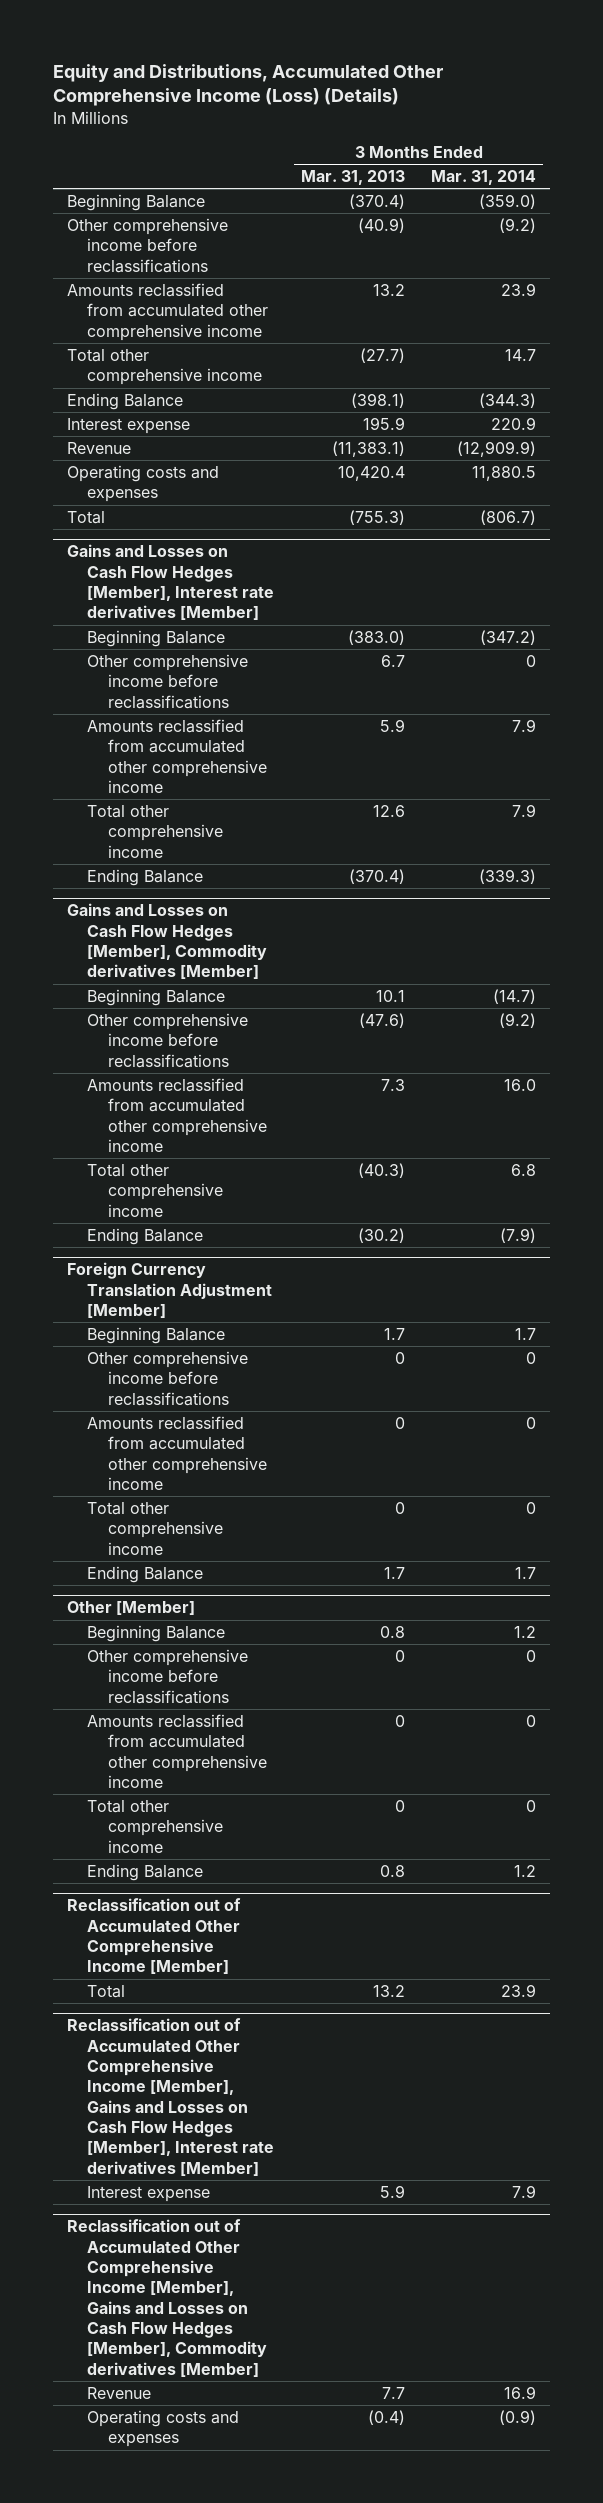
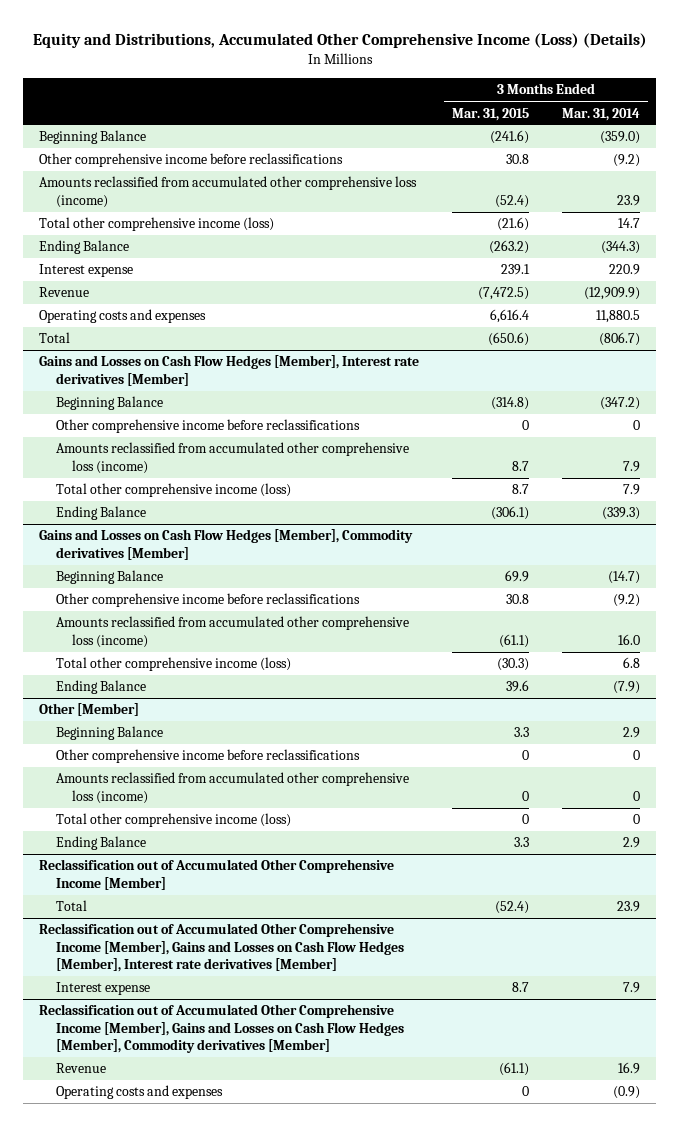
[300,169,405,185] Mar. 31, 2013 -> none
none -> [452,107,530,121] Mar. 31, 2015
[66,282,269,341] Amounts reclassified from accumulated other comprehensive income -> [39,176,418,208] Amounts reclassified from accumulated other comprehensive loss (income)
[66,348,263,386] Total other comprehensive income -> [39,217,275,232] Total other comprehensive income (loss)
[87,718,268,794] Amounts reclassified from accumulated other comprehensive income -> [55,442,409,474] Amounts reclassified from accumulated other comprehensive loss (income)
[87,804,224,858] Total other comprehensive income -> [55,483,291,498] Total other comprehensive income (loss)
[87,1077,268,1153] Amounts reclassified from accumulated other comprehensive income -> [55,616,409,648] Amounts reclassified from accumulated other comprehensive loss (income)
[87,1163,224,1217] Total other comprehensive income -> [55,657,291,672] Total other comprehensive income (loss)
[66,1262,273,1318] Foreign Currency Translation Adjustment [Member] -> none
[87,1326,226,1344] Beginning Balance -> none
[87,1350,249,1406] Other comprehensive income before reclassifications -> none
[87,1415,268,1491] Amounts reclassified from accumulated other comprehensive income -> none
[87,1501,224,1555] Total other comprehensive income -> none
[87,1565,204,1583] Ending Balance -> none
[514,1625,537,1638] 1.2 -> [623,727,641,739] 2.9
[87,1713,268,1789] Amounts reclassified from accumulated other comprehensive income -> [55,772,409,804] Amounts reclassified from accumulated other comprehensive loss (income)
[87,1799,224,1853] Total other comprehensive income -> [55,813,291,828] Total other comprehensive income (loss)
[514,1864,537,1877] 1.2 -> [623,837,641,849] 2.9

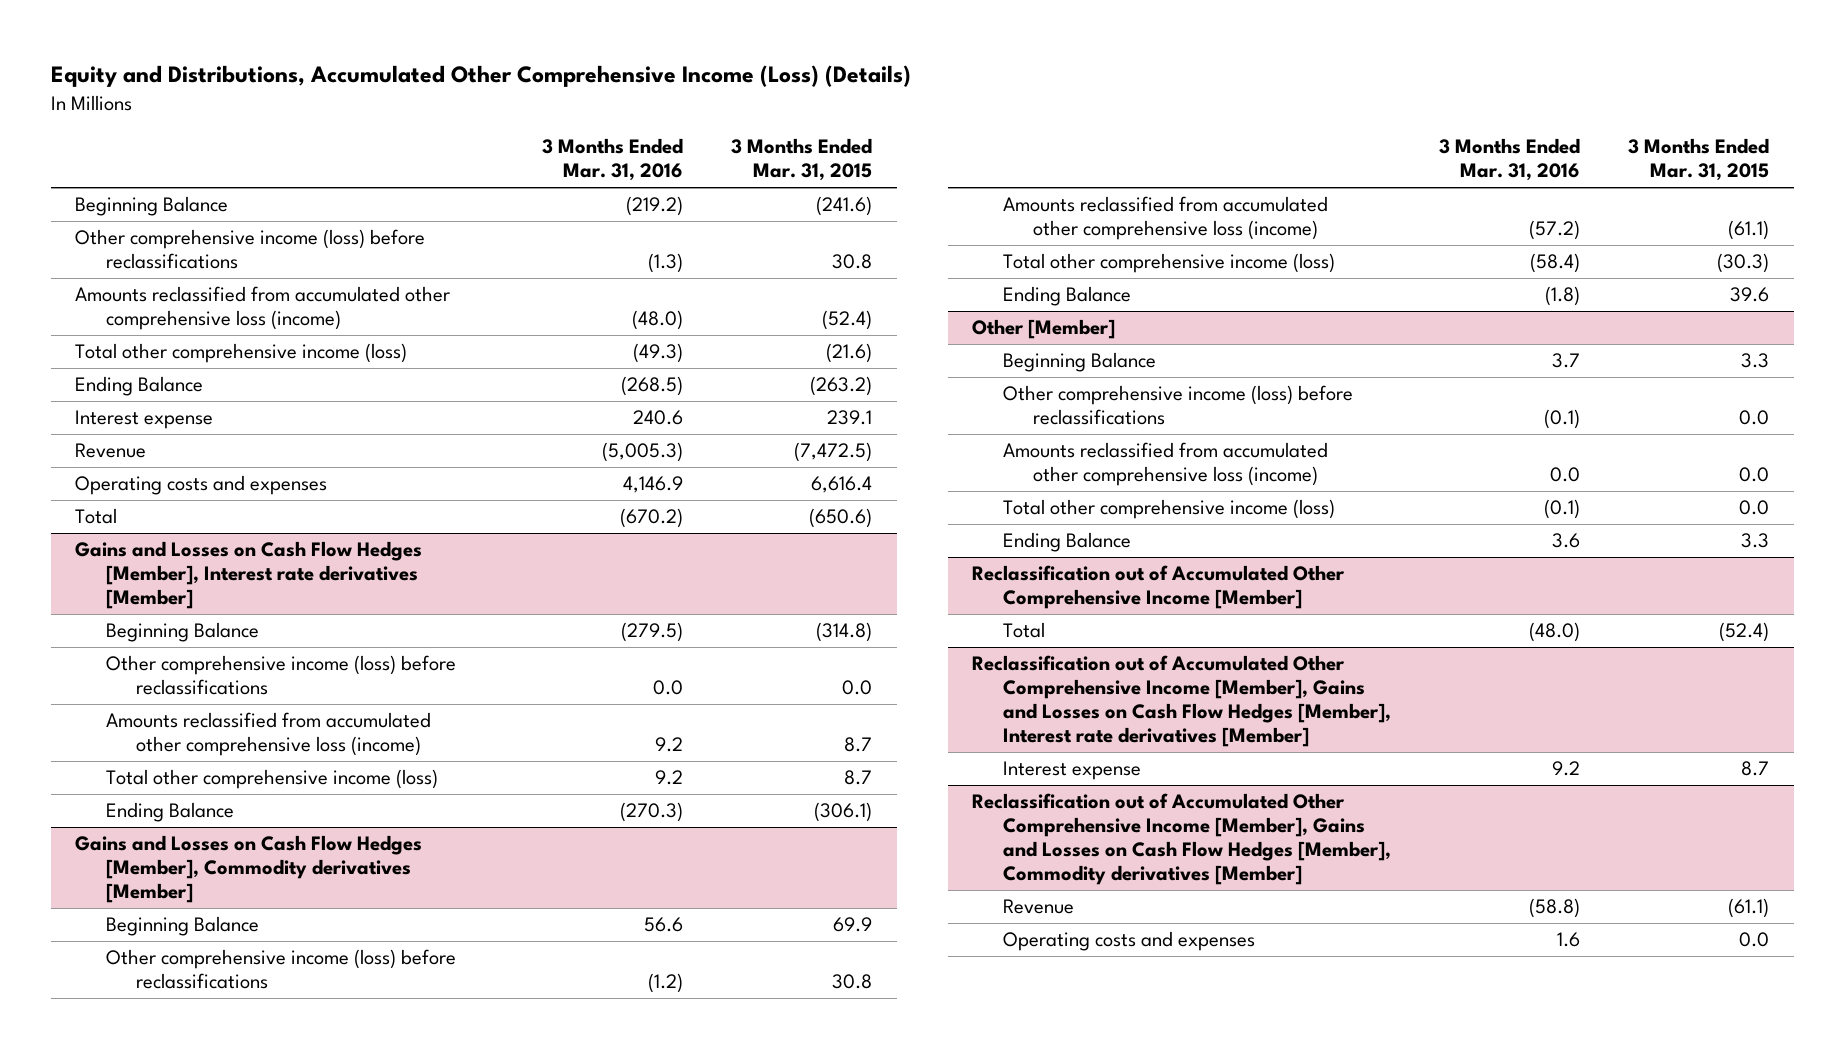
[562,107,641,121] Mar. 31, 2014 -> none
none -> [542,138,684,182] 3 Months Ended Mar. 31, 2016
[39,153,344,168] Other comprehensive income before reclassifications -> [74,229,425,270] Other comprehensive income (loss) before reclassifications
[55,419,360,434] Other comprehensive income before reclassifications -> [105,655,456,696] Other comprehensive income (loss) before reclassifications
[522,420,530,431] 0 -> [842,680,873,696] 0.0
[55,593,360,608] Other comprehensive income before reclassifications -> [105,949,456,990] Other comprehensive income (loss) before reclassifications
[55,749,360,764] Other comprehensive income before reclassifications -> [1002,385,1353,426] Other comprehensive income (loss) before reclassifications
[522,750,530,761] 0 -> [1739,410,1770,426] 0.0
[522,790,530,801] 0 -> [1739,467,1770,483] 0.0
[522,814,530,825] 0 -> [1739,500,1770,516] 0.0
[522,1086,530,1097] 0 -> [1739,932,1770,948] 0.0

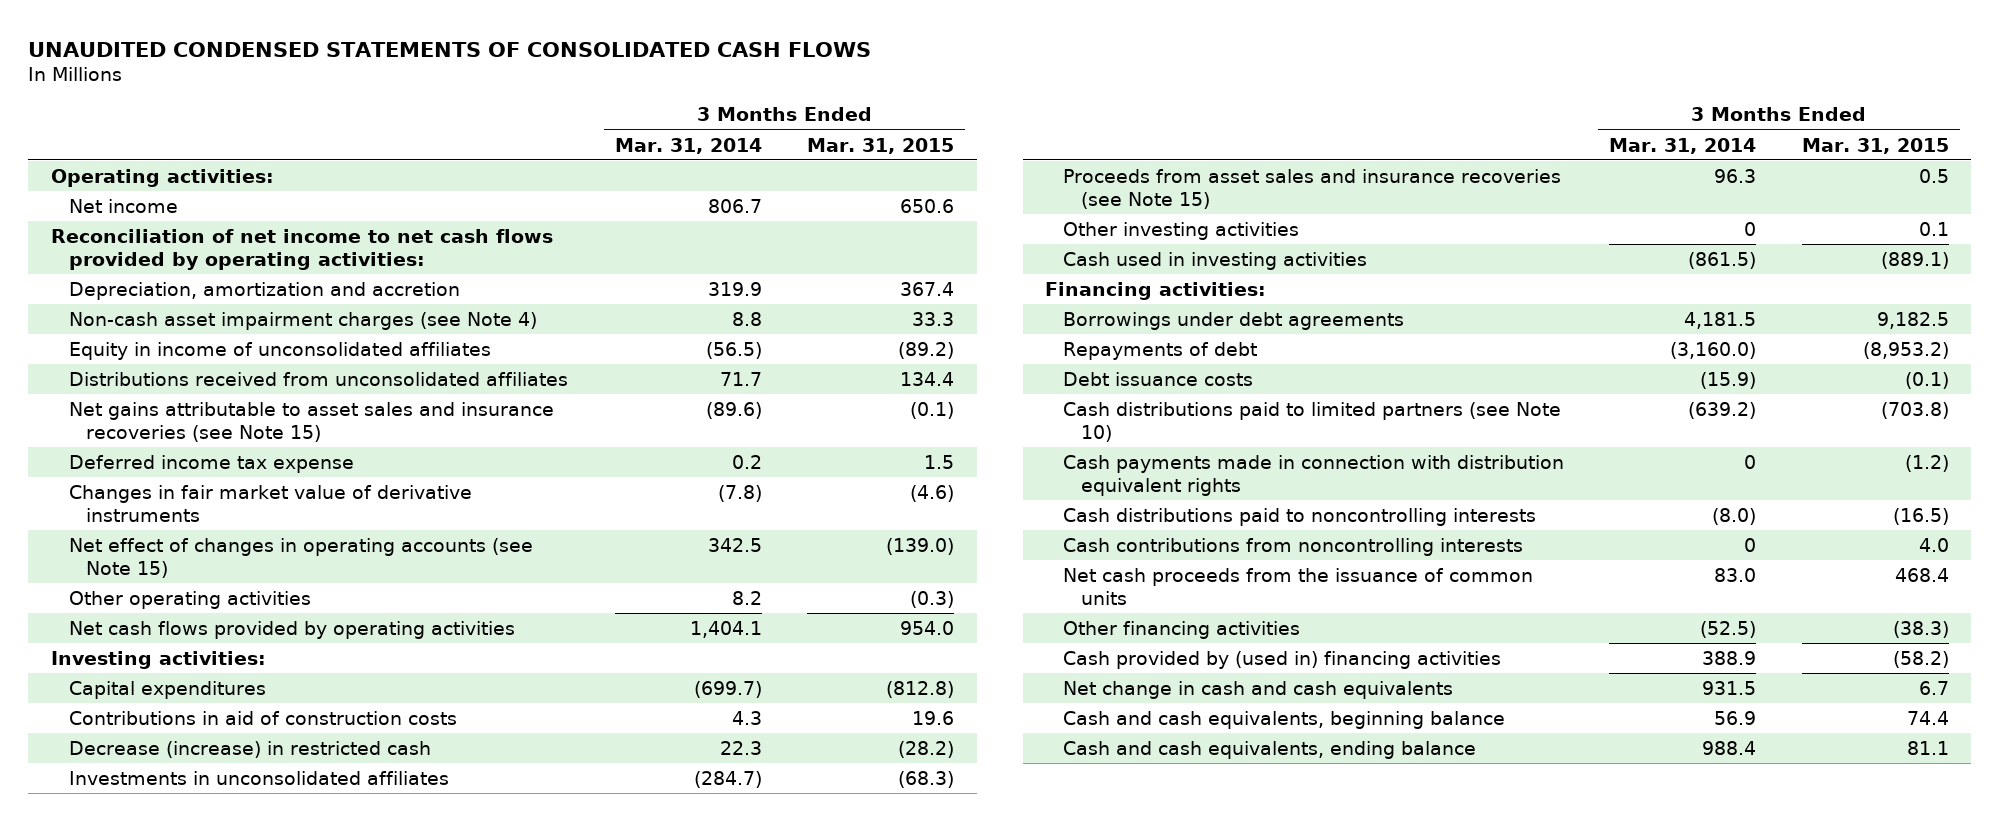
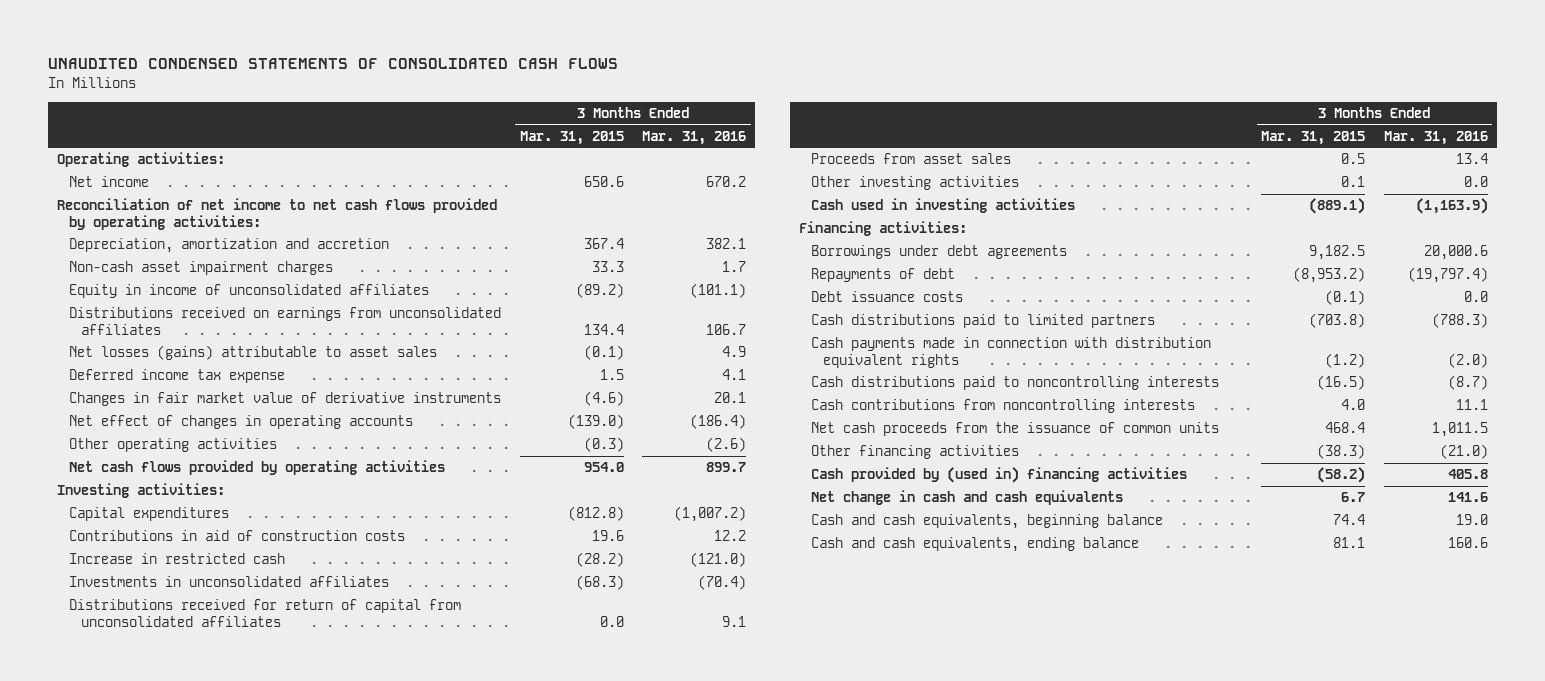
[614,137,762,154] Mar. 31, 2014 -> none
none -> [642,130,747,145] Mar. 31, 2016
[68,311,537,330] Non-cash asset impairment charges (see Note 4) -> [69,261,334,276] Non-cash asset impairment charges
[68,371,568,386] Distributions received from unconsolidated affiliates -> [69,307,502,335] Distributions received on earnings from unconsolidated affiliates
[68,401,554,442] Net gains attributable to asset sales and insurance recoveries (see Note 15) -> [69,345,438,361] Net losses (gains) attributable to asset sales
[68,537,533,578] Net effect of changes in operating accounts (see Note 15) -> [69,415,414,430] Net effect of changes in operating accounts
[68,740,431,758] Decrease (increase) in restricted cash -> [69,553,286,565] Increase in restricted cash
none -> [69,599,462,627] Distributions received for return of capital from unconsolidated affiliates
[1063,168,1562,209] Proceeds from asset sales and insurance recoveries (see Note 15) -> [810,153,1011,165] Proceeds from asset sales
[1063,401,1562,442] Cash distributions paid to limited partners (see Note 10) -> [810,314,1155,329] Cash distributions paid to limited partners

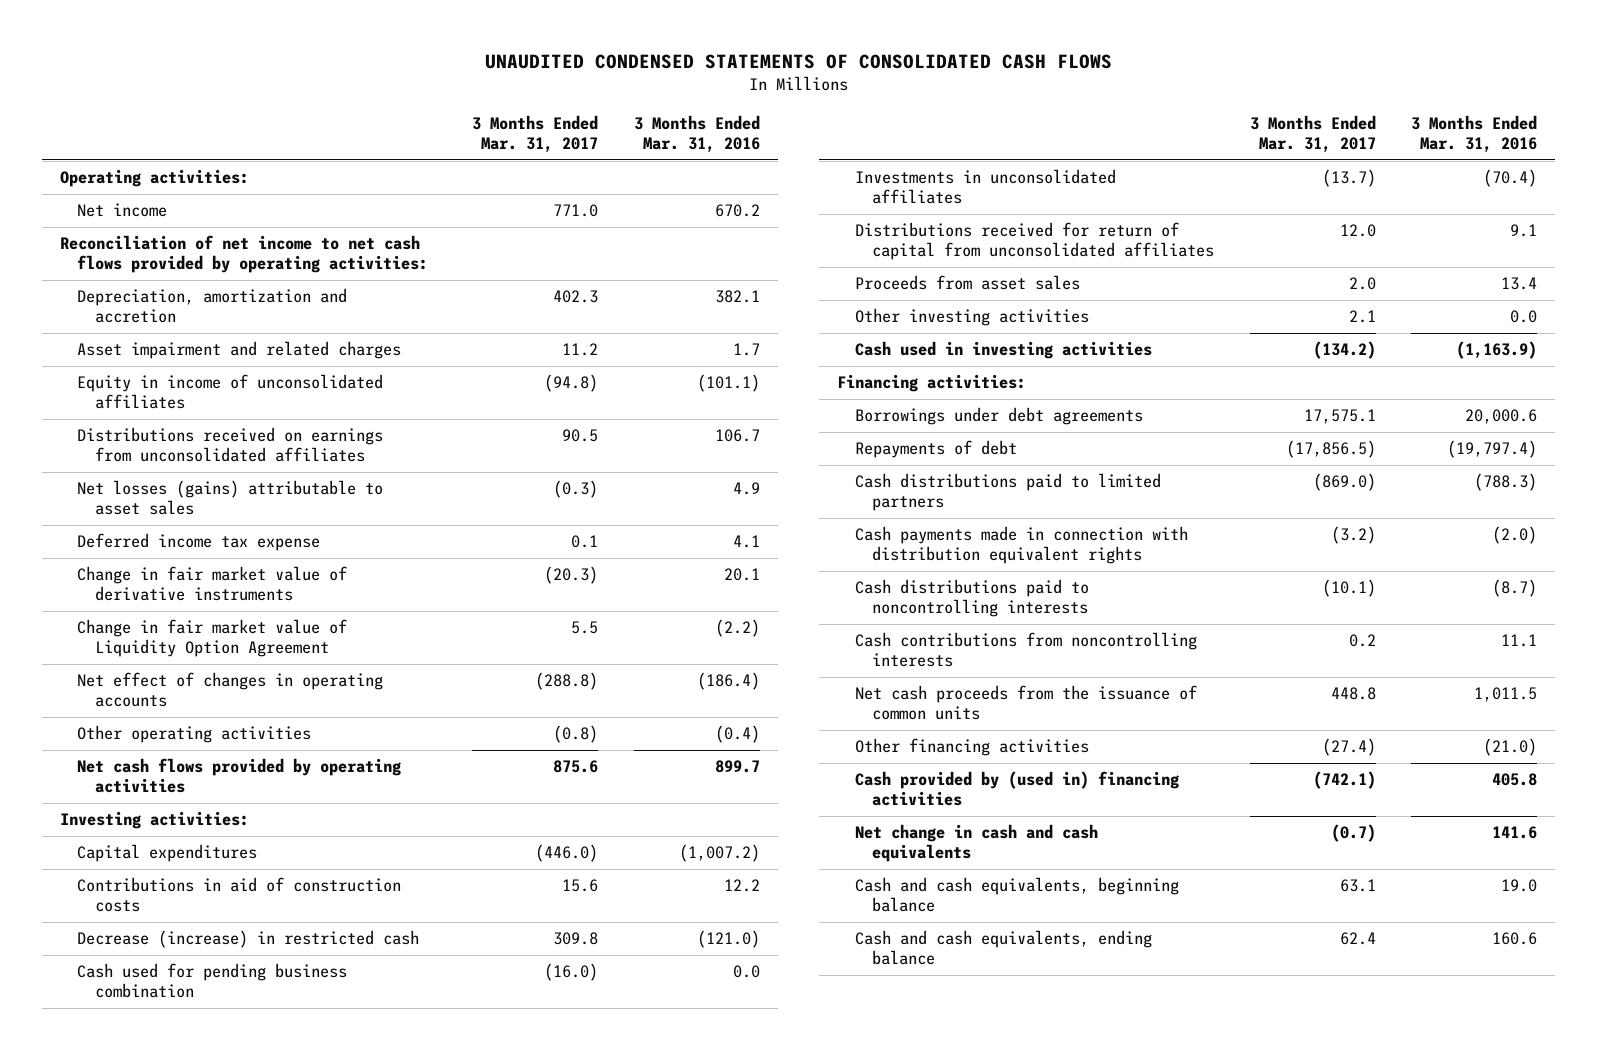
[519,130,624,145] Mar. 31, 2015 -> none
none -> [472,114,599,154] 3 Months Ended Mar. 31, 2017
[69,261,334,276] Non-cash asset impairment charges -> none
none -> [77,341,402,360] Asset impairment and related charges
[69,392,502,407] Changes in fair market value of derivative instruments -> [77,566,348,602] Change in fair market value of derivative instruments
none -> [77,619,348,658] Change in fair market value of Liquidity Option Agreement
[706,437,747,453] (2.6) -> [715,725,761,744] (0.4)
[69,553,286,565] Increase in restricted cash -> [77,930,420,949] Decrease (increase) in restricted cash
none -> [77,963,348,999] Cash used for pending business combination
[810,291,963,303] Debt issuance costs -> none

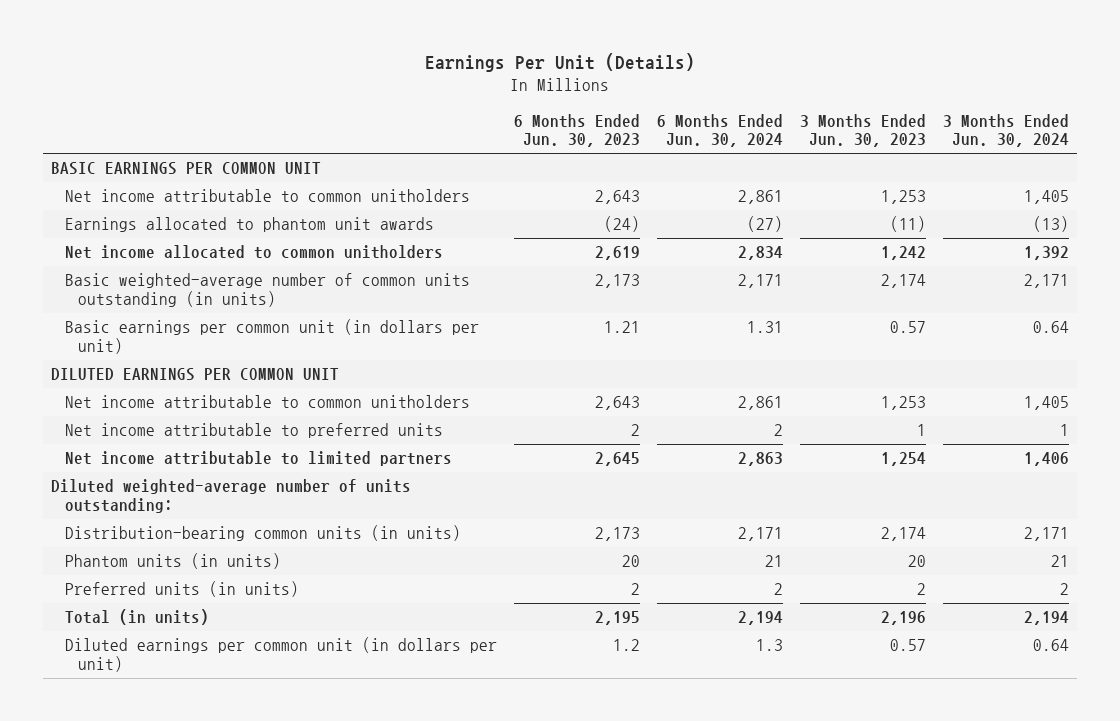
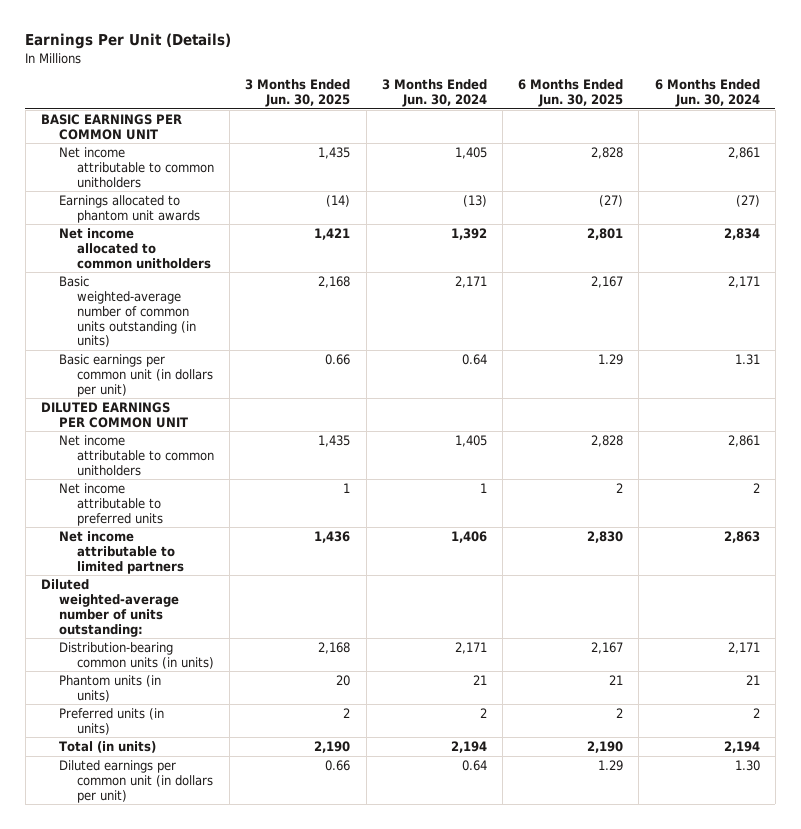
[513,113,640,148] 6 Months Ended Jun. 30, 2023 -> none
[799,113,926,148] 3 Months Ended Jun. 30, 2023 -> none
none -> [245,79,351,108] 3 Months Ended Jun. 30, 2025
none -> [518,79,624,108] 6 Months Ended Jun. 30, 2025
[755,639,783,652] 1.3 -> [734,759,760,771] 1.30

